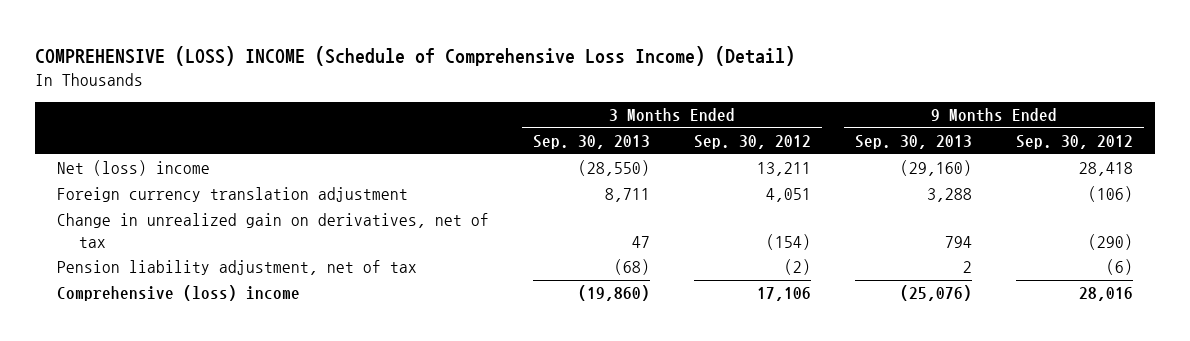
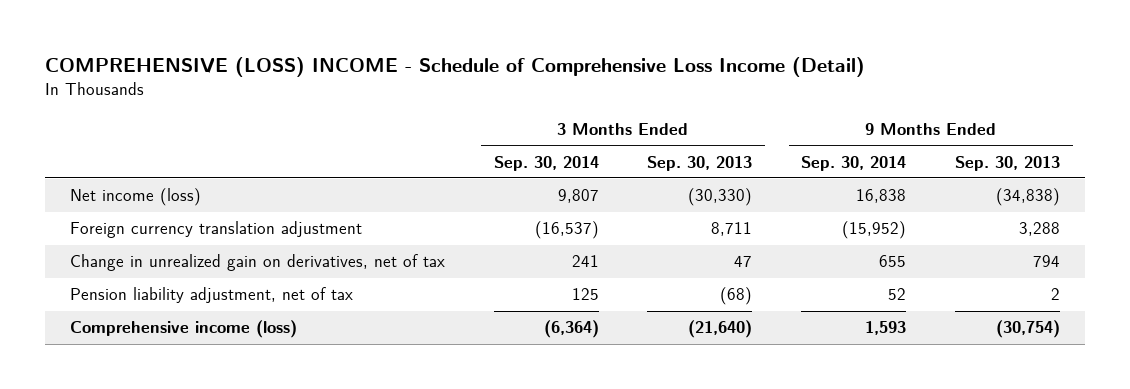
[34,45,795,66] COMPREHENSIVE (LOSS) INCOME (Schedule of Comprehensive Loss Income) (Detail) -> [45,56,866,77] COMPREHENSIVE (LOSS) INCOME - Schedule of Comprehensive Loss Income (Detail)
[693,135,811,150] Sep. 30, 2012 -> none
[1015,135,1133,150] Sep. 30, 2012 -> none
none -> [493,155,599,171] Sep. 30, 2014
none -> [801,155,907,171] Sep. 30, 2014
[56,160,210,177] Net (loss) income -> [69,188,201,207] Net income (loss)
[577,160,650,177] (28,550) -> [688,188,753,207] (30,330)
[899,160,972,177] (29,160) -> [996,188,1061,207] (34,838)
[56,285,300,302] Comprehensive (loss) income -> [69,320,297,339] Comprehensive income (loss)
[577,285,650,302] (19,860) -> [688,320,753,339] (21,640)
[899,285,972,302] (25,076) -> [996,320,1061,339] (30,754)

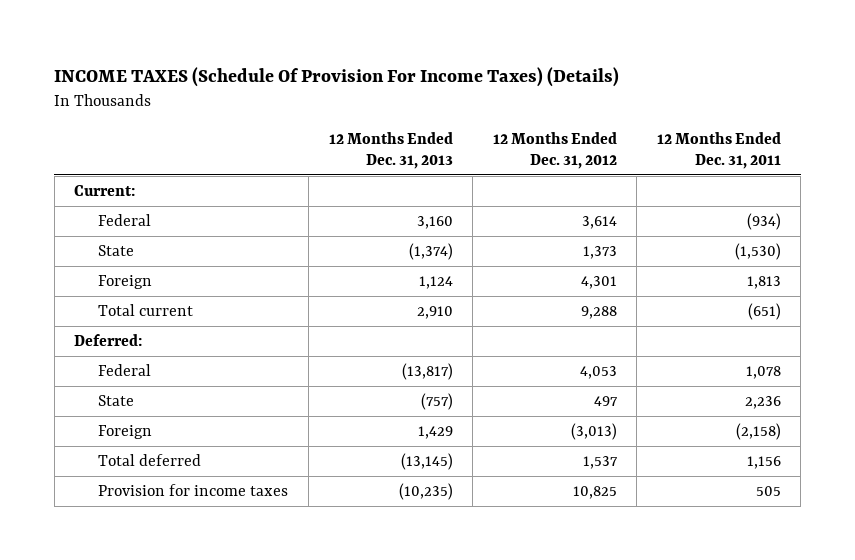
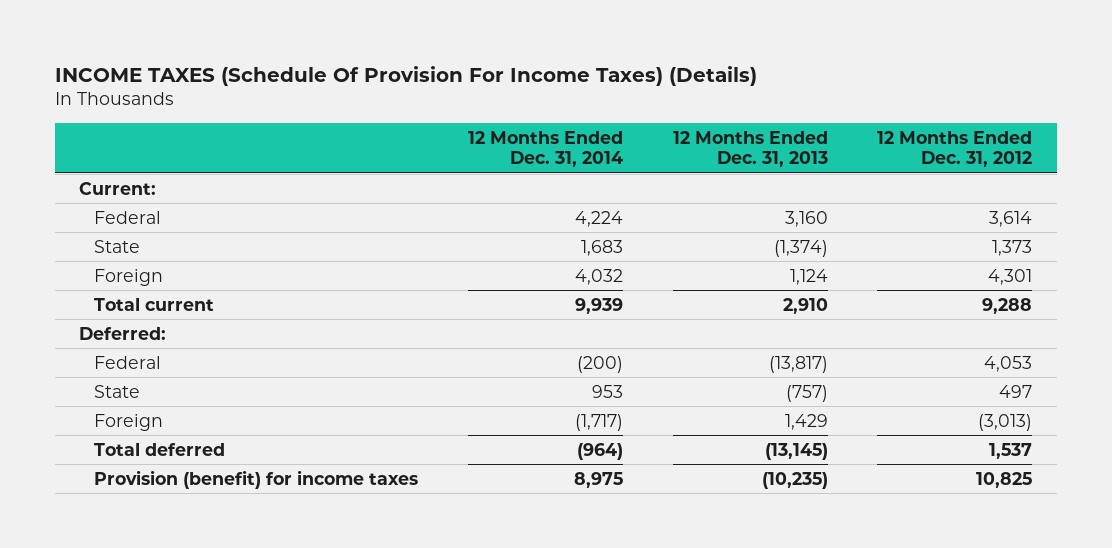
[656,132,781,170] 12 Months Ended Dec. 31, 2011 -> none
none -> [468,130,624,168] 12 Months Ended Dec. 31, 2014
[98,483,289,496] Provision for income taxes -> [94,469,419,489] Provision (benefit) for income taxes

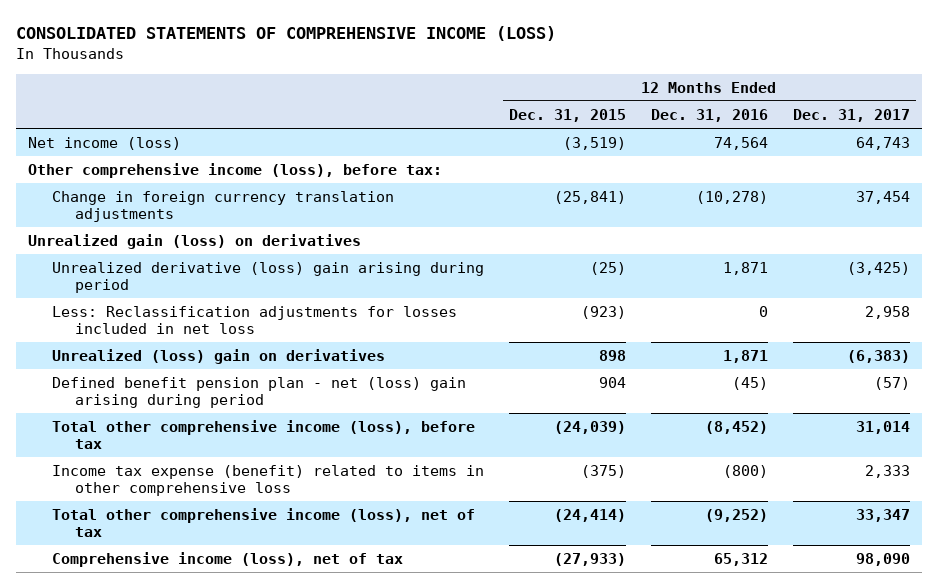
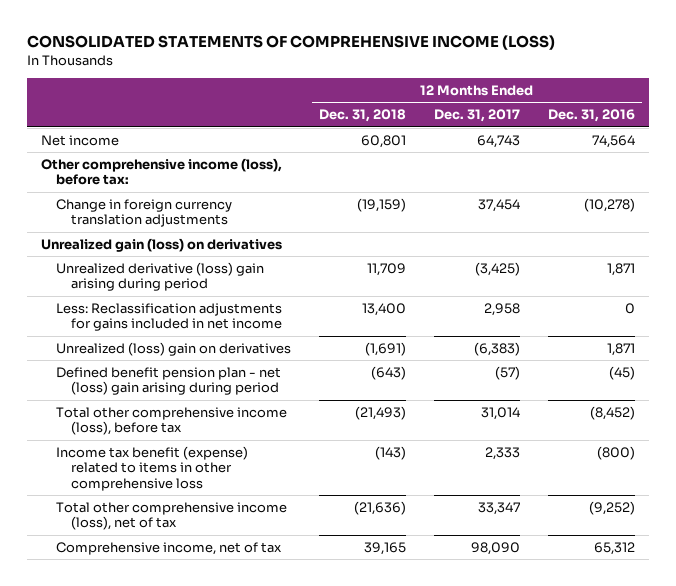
[508,109,626,123] Dec. 31, 2015 -> none
none -> [318,109,406,123] Dec. 31, 2018
[28,137,182,151] Net income (loss) -> [40,134,119,146] Net income
[51,306,457,335] Less: Reclassification adjustments for losses included in net loss -> [55,302,282,332] Less: Reclassification adjustments for gains included in net income
[51,465,484,497] Income tax expense (benefit) related to items in other comprehensive loss -> [55,445,248,491] Income tax benefit (expense) related to items in other comprehensive loss
[51,552,403,568] Comprehensive income (loss), net of tax -> [55,541,282,555] Comprehensive income, net of tax

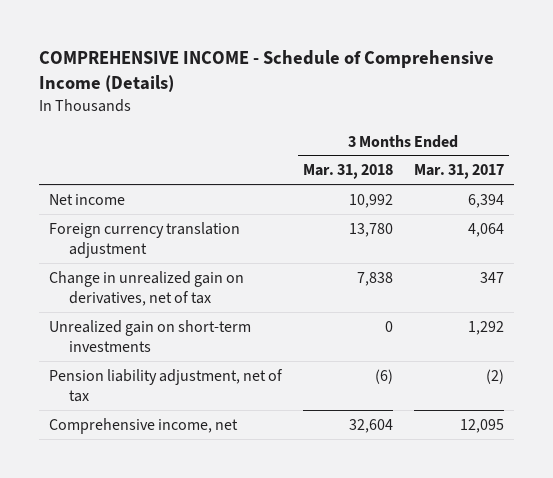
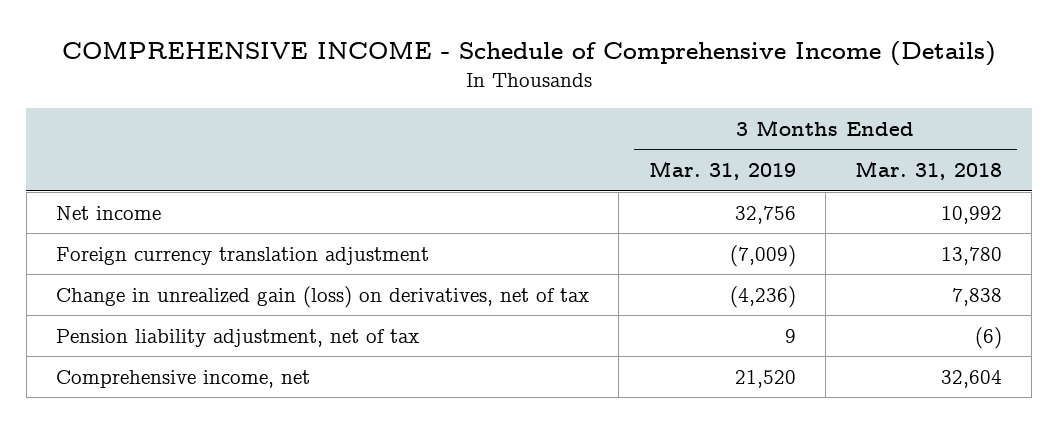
[413,164,504,180] Mar. 31, 2017 -> none
none -> [648,161,796,181] Mar. 31, 2019
[49,319,252,353] Unrealized gain on short-term investments -> none
[49,270,245,307] Change in unrealized gain on derivatives, net of tax -> [56,285,590,308] Change in unrealized gain (loss) on derivatives, net of tax

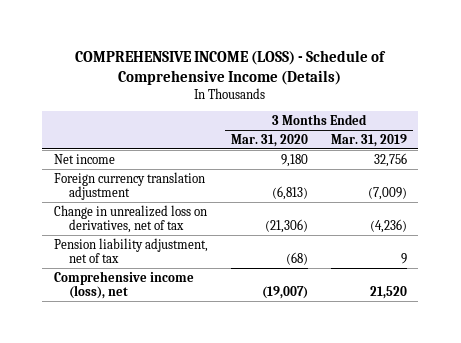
[62,40,997,66] COMPREHENSIVE INCOME - Schedule of Comprehensive Income (Details) -> [75,50,387,85] COMPREHENSIVE INCOME (LOSS) - Schedule of Comprehensive Income (Details)
[854,161,1002,181] Mar. 31, 2018 -> none
none -> [230,133,308,147] Mar. 31, 2020
[56,285,590,308] Change in unrealized gain (loss) on derivatives, net of tax -> [53,204,207,234] Change in unrealized loss on derivatives, net of tax
[56,369,311,388] Comprehensive income, net -> [53,270,194,300] Comprehensive income (loss), net

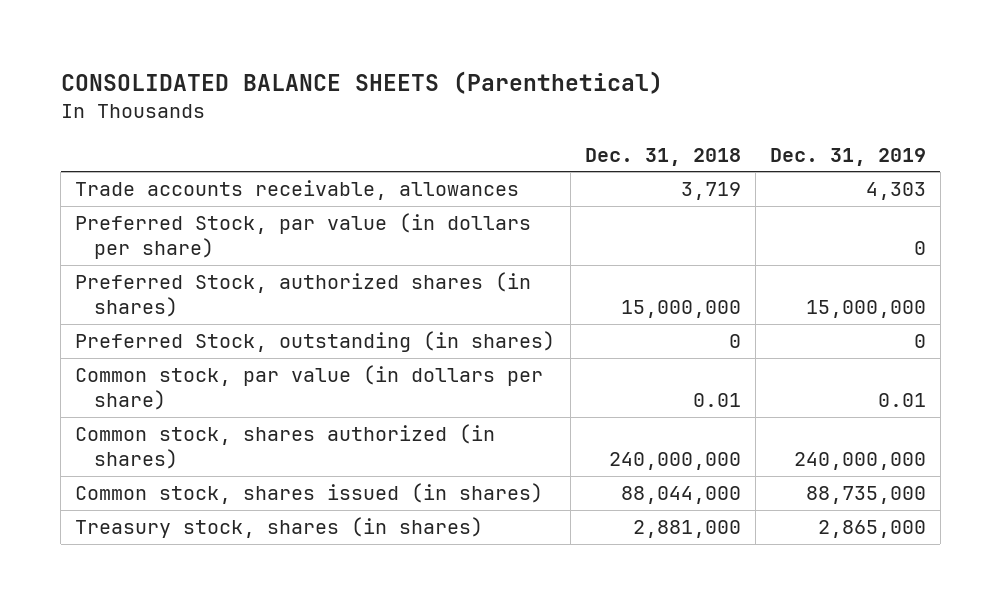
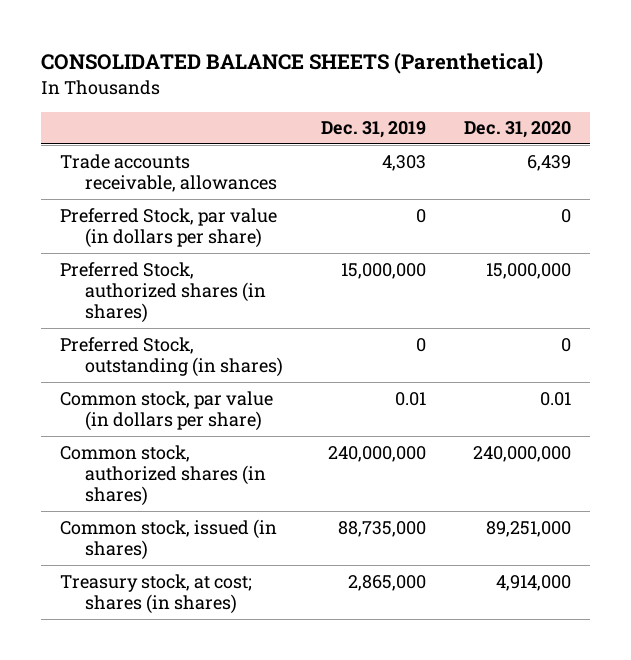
[584,147,741,166] Dec. 31, 2018 -> none
none -> [463,121,571,139] Dec. 31, 2020
[75,423,496,470] Common stock, shares authorized (in shares) -> [60,444,266,507] Common stock, authorized shares (in shares)
[75,482,544,504] Common stock, shares issued (in shares) -> [60,518,278,560] Common stock, issued (in shares)
[75,516,484,538] Treasury stock, shares (in shares) -> [60,573,253,614] Treasury stock, at cost; shares (in shares)

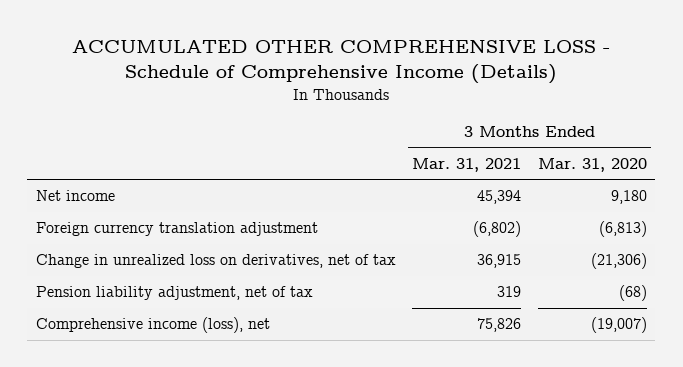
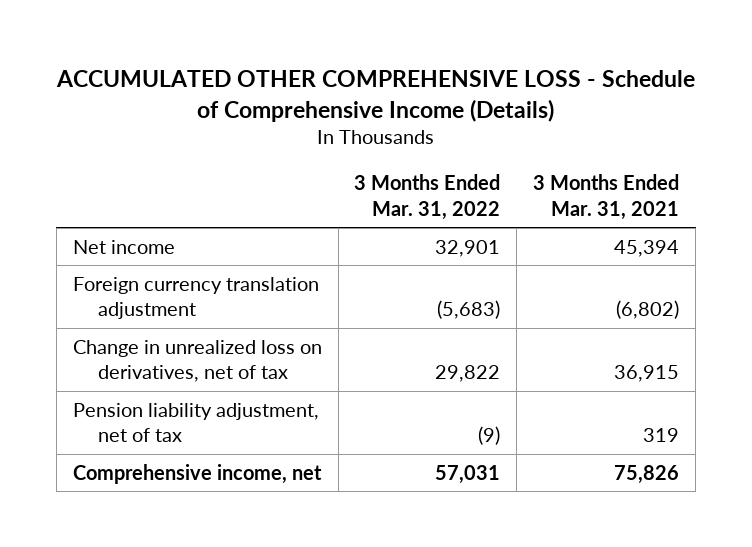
[538,158,648,173] Mar. 31, 2020 -> none
none -> [354,174,501,220] 3 Months Ended Mar. 31, 2022
[35,317,270,334] Comprehensive income (loss), net -> [72,463,322,484] Comprehensive income, net

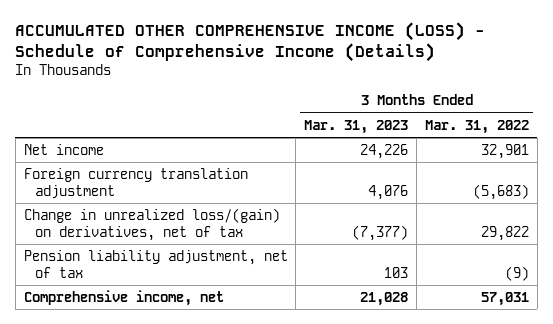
[55,70,695,122] ACCUMULATED OTHER COMPREHENSIVE LOSS - Schedule of Comprehensive Income (Details) -> [15,22,486,62] ACCUMULATED OTHER COMPREHENSIVE INCOME (LOSS) - Schedule of Comprehensive Income (Details)
[533,174,680,220] 3 Months Ended Mar. 31, 2021 -> none
none -> [304,119,409,134] Mar. 31, 2023
[72,339,322,383] Change in unrealized loss on derivatives, net of tax -> [23,207,280,241] Change in unrealized loss/(gain) on derivatives, net of tax

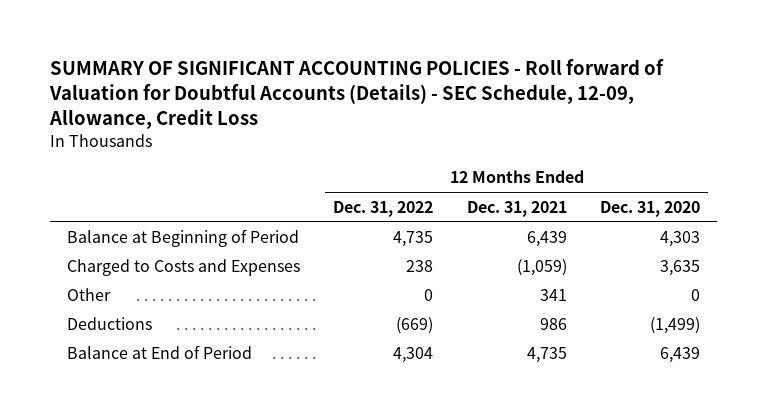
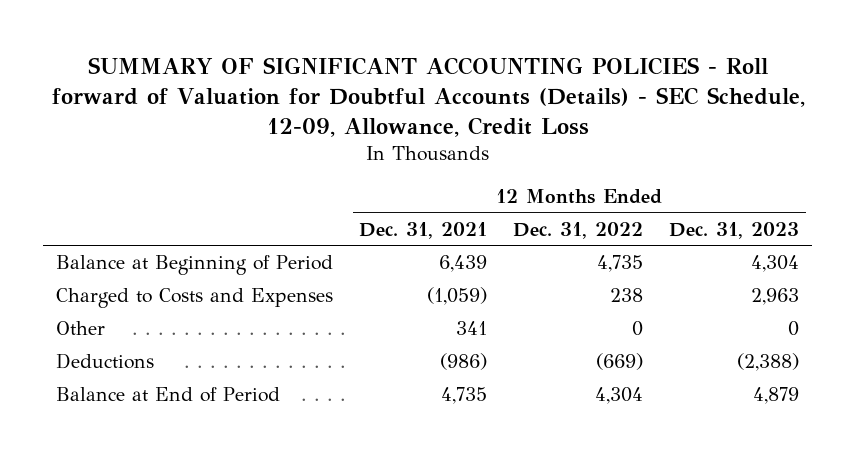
[600,200,701,217] Dec. 31, 2020 -> none
none -> [669,221,800,239] Dec. 31, 2023
[539,317,567,330] 986 -> [440,353,488,371] (986)

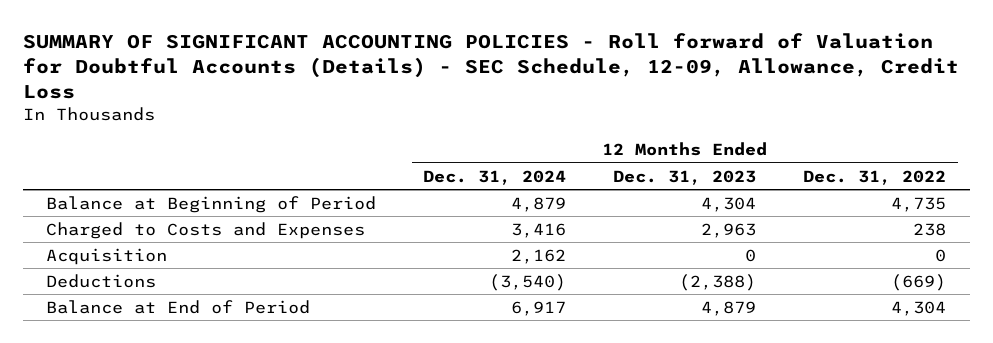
[359,221,488,239] Dec. 31, 2021 -> none
none -> [423,169,567,185] Dec. 31, 2024
[56,321,106,336] Other -> none
none -> [46,247,168,265] Acquisition

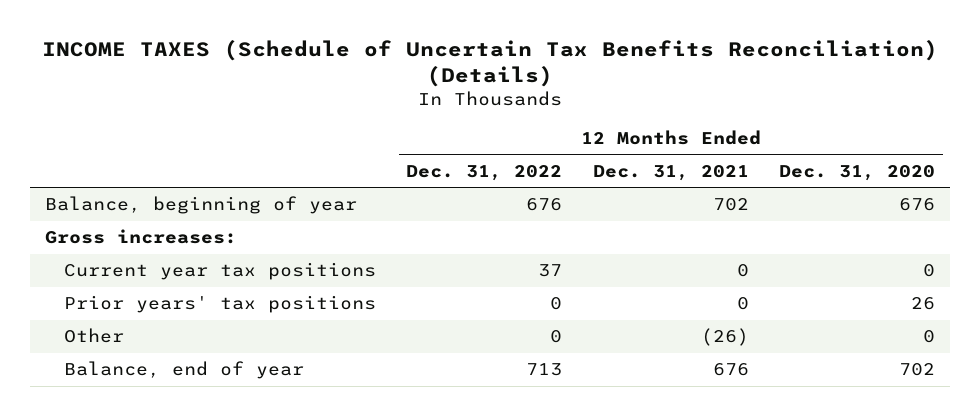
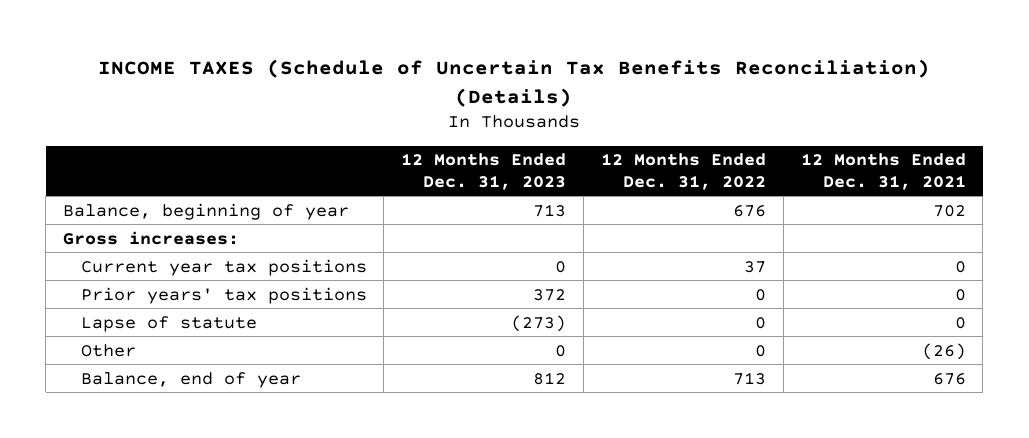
[779,164,936,181] Dec. 31, 2020 -> none
none -> [401,153,567,190] 12 Months Ended Dec. 31, 2023
none -> [80,315,257,332] Lapse of statute

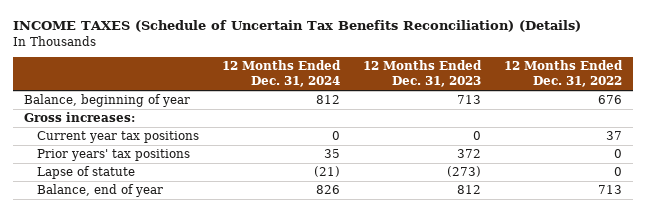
[800,153,966,190] 12 Months Ended Dec. 31, 2021 -> none
none -> [221,60,341,88] 12 Months Ended Dec. 31, 2024
[80,343,136,357] Other -> none

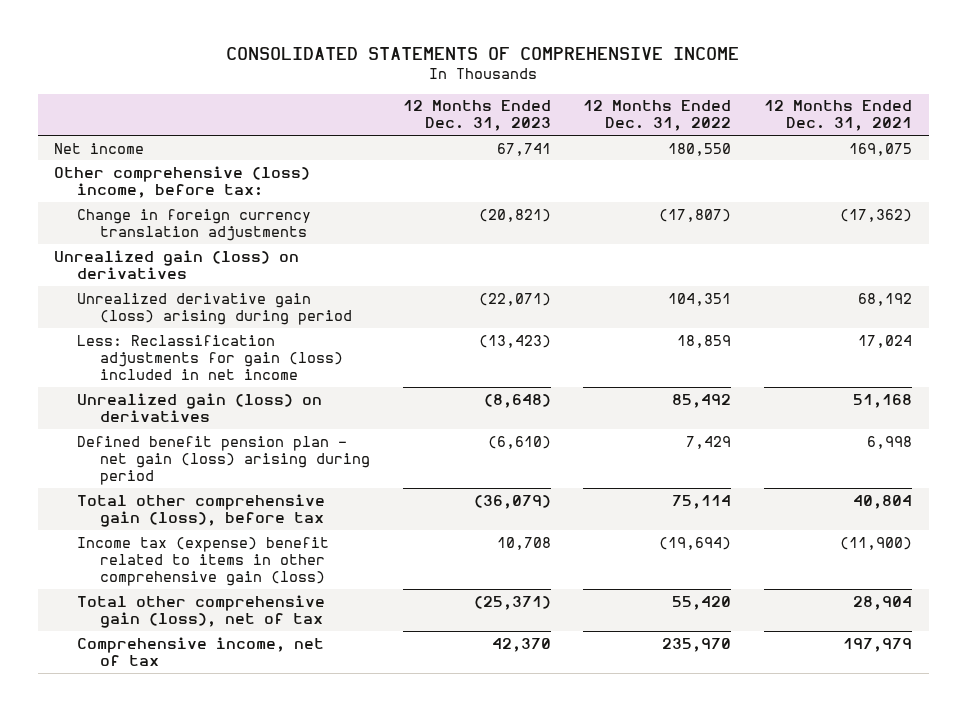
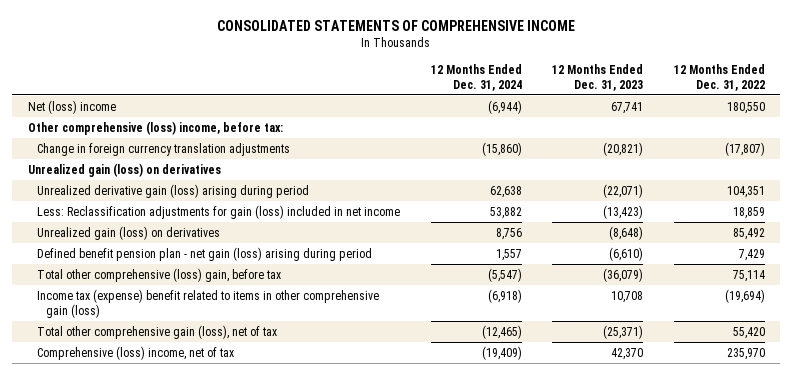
[764,100,913,132] 12 Months Ended Dec. 31, 2021 -> none
none -> [430,63,522,91] 12 Months Ended Dec. 31, 2024
[54,142,145,154] Net income -> [27,99,116,114] Net (loss) income
[76,493,325,527] Total other comprehensive gain (loss), before tax -> [36,267,281,282] Total other comprehensive (loss) gain, before tax
[76,636,324,666] Comprehensive income, net of tax -> [36,345,234,360] Comprehensive (loss) income, net of tax

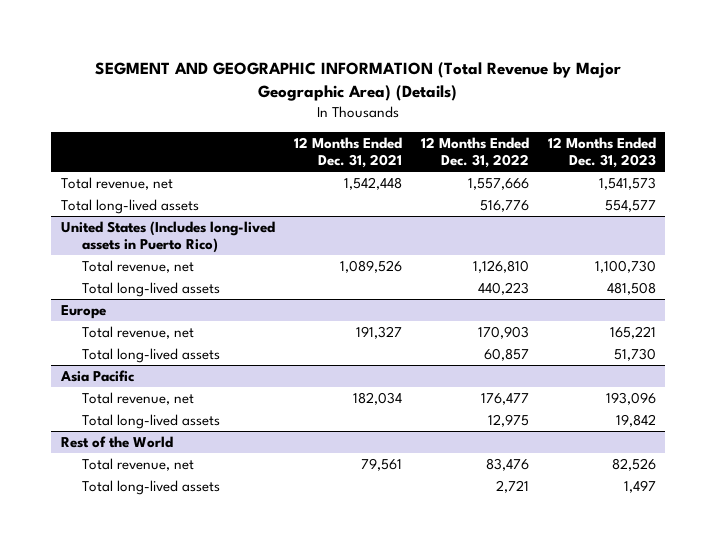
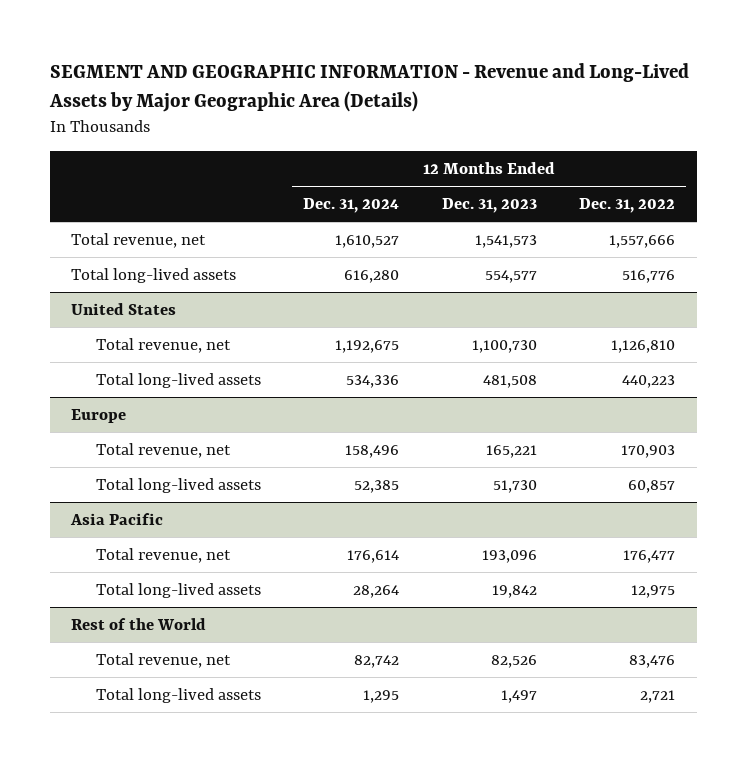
[95,62,622,102] SEGMENT AND GEOGRAPHIC INFORMATION (Total Revenue by Major Geographic Area) (Details) -> [48,63,689,113] SEGMENT AND GEOGRAPHIC INFORMATION - Revenue and Long-Lived Assets by Major Geographic Area (Details)
[293,136,402,169] 12 Months Ended Dec. 31, 2021 -> none
none -> [303,198,400,214] Dec. 31, 2024
[60,220,275,254] United States (Includes long-lived assets in Puerto Rico) -> [70,302,176,315] United States

